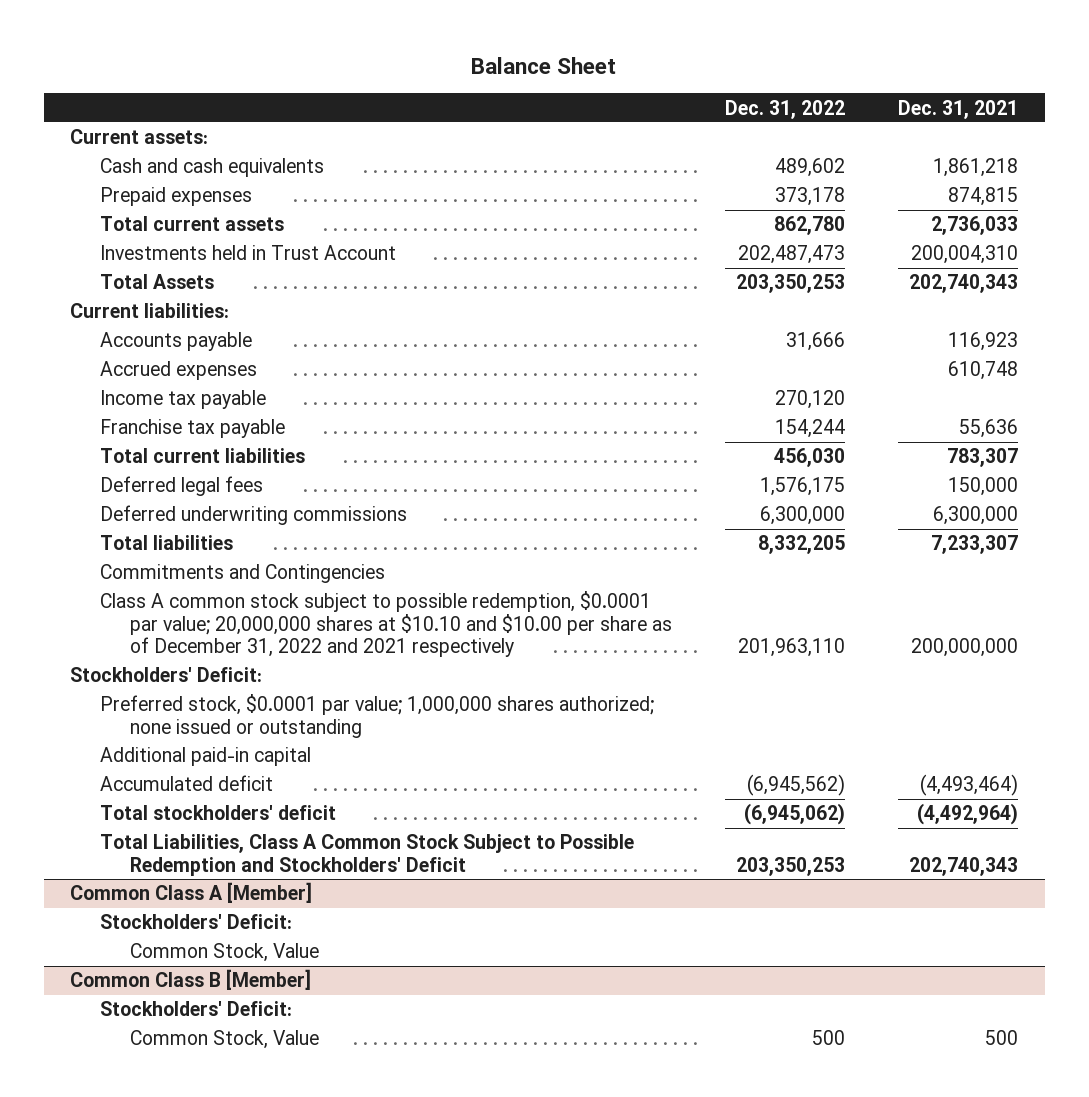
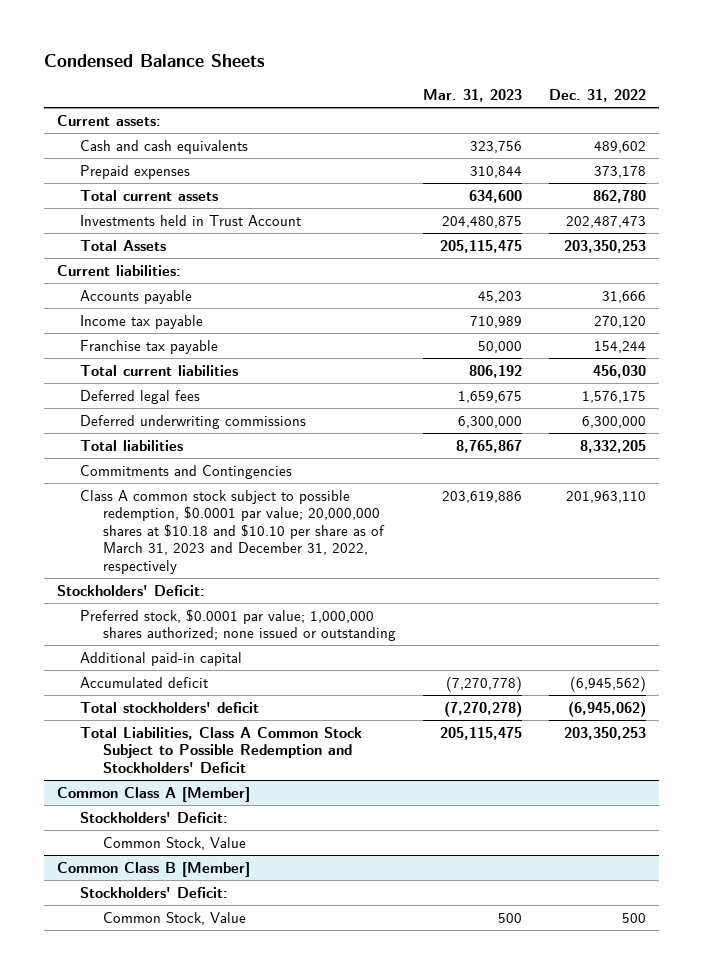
[471,56,617,74] Balance Sheet -> [43,54,265,68] Condensed Balance Sheets
[898,99,1019,119] Dec. 31, 2021 -> none
none -> [422,88,522,102] Mar. 31, 2023
[100,361,258,381] Accrued expenses -> none
[100,591,672,658] Class A common stock subject to possible redemption, $0.0001 par value; 20,000,000 shares at $10.10 and $10.00 per share as of December 31, 2022 and 2021 respectively -> [80,489,385,574] Class A common stock subject to possible redemption, $0.0001 par value; 20,000,000 shares at $10.18 and $10.10 per share as of March 31, 2023 and December 31, 2022, respectively

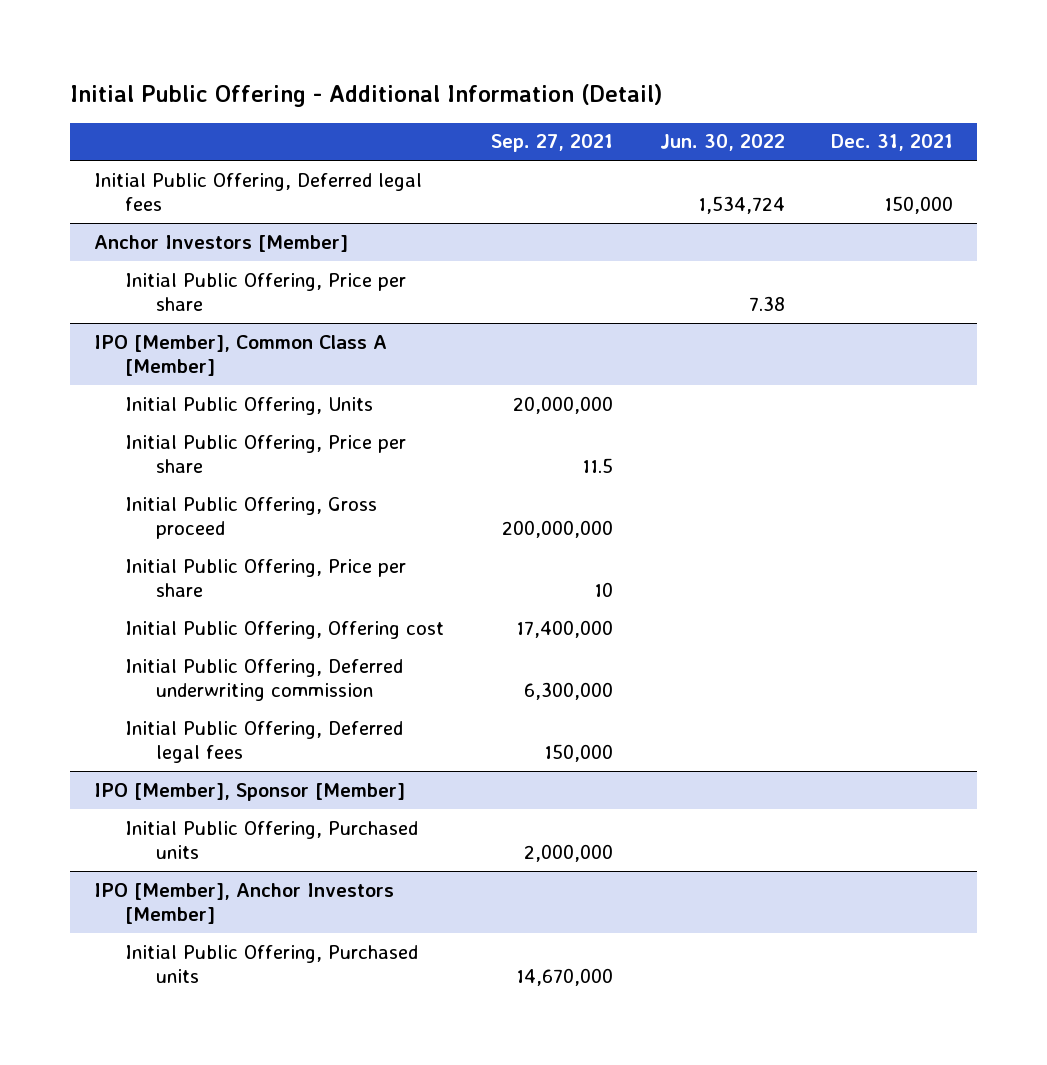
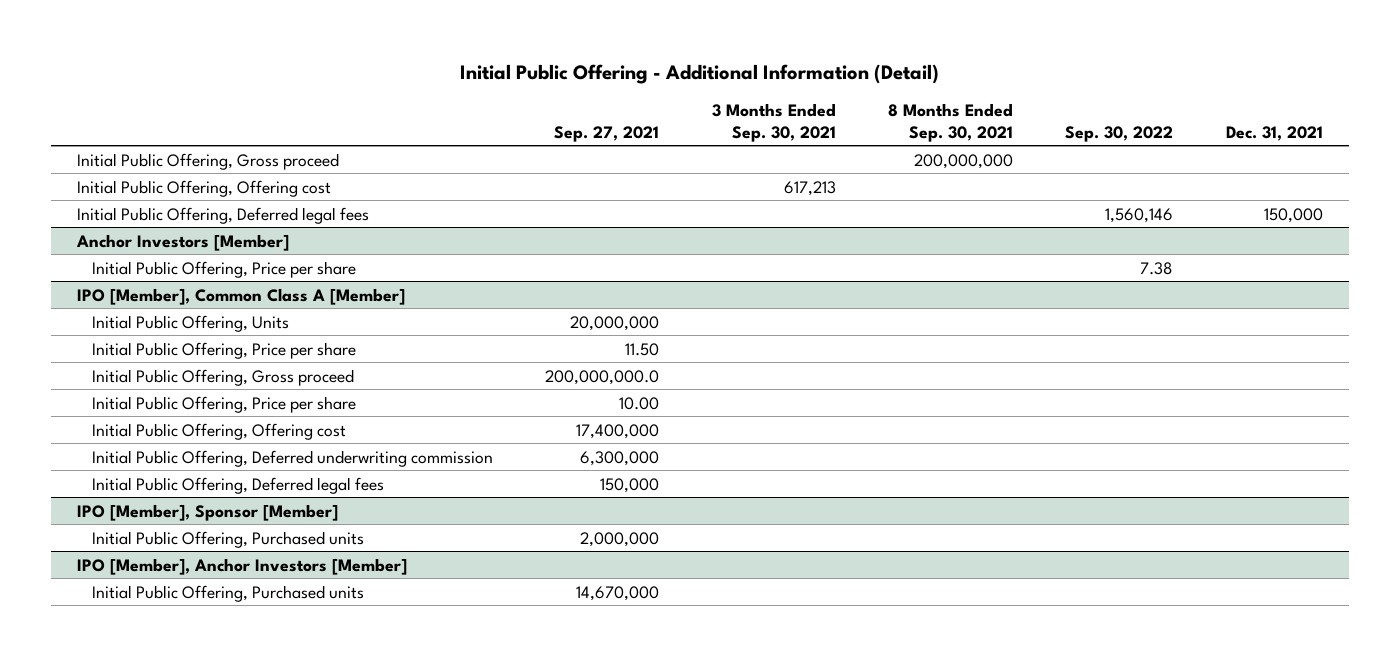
[659,134,785,152] Jun. 30, 2022 -> none
none -> [711,102,836,142] 3 Months Ended Sep. 30, 2021
none -> [887,102,1013,142] 8 Months Ended Sep. 30, 2021
none -> [1065,125,1174,142] Sep. 30, 2022
none -> [77,152,340,170] Initial Public Offering, Gross proceed
none -> [77,179,332,197] Initial Public Offering, Offering cost
[581,457,613,473] 11.5 -> [625,342,660,356] 11.50
[501,519,613,538] 200,000,000 -> [545,369,660,385] 200,000,000.0
[593,581,613,597] 10 -> [619,396,660,410] 10.00

